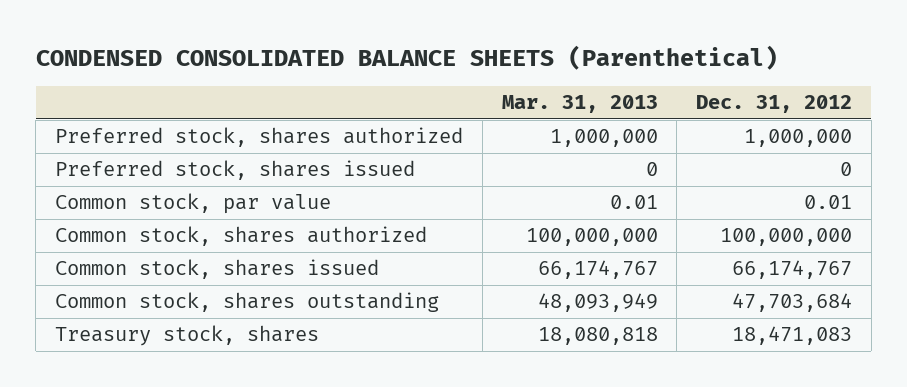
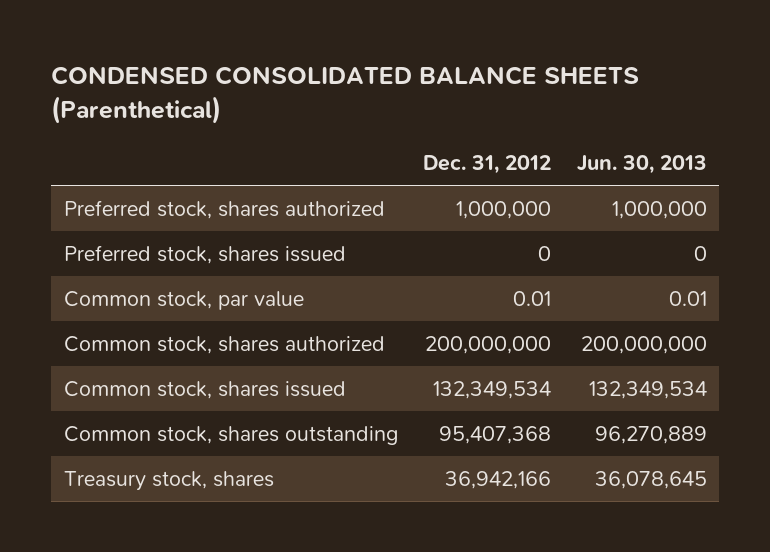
[501,95,658,114] Mar. 31, 2013 -> none
none -> [576,154,707,174] Jun. 30, 2013
[720,228,853,247] 100,000,000 -> [425,335,552,354] 200,000,000
[732,260,853,280] 66,174,767 -> [433,380,552,399] 132,349,534
[732,293,853,313] 47,703,684 -> [439,425,552,444] 95,407,368
[732,326,853,346] 18,471,083 -> [445,470,552,489] 36,942,166

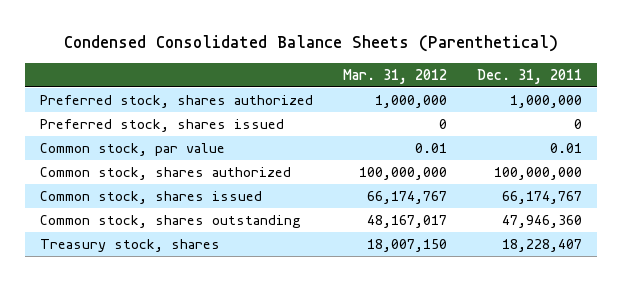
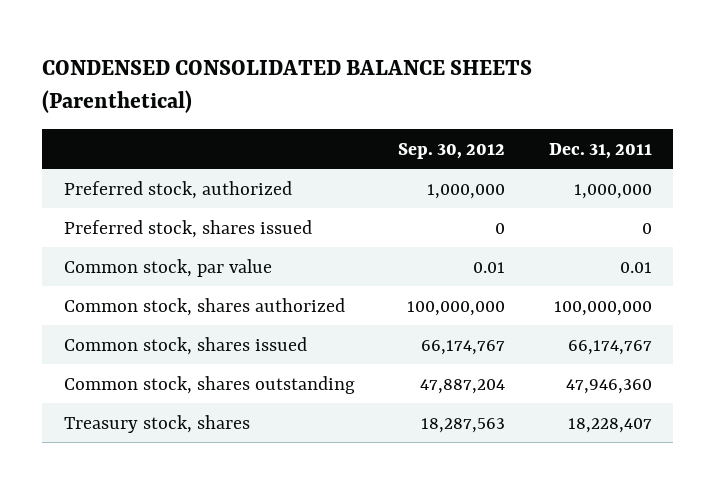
[64,35,559,53] Condensed Consolidated Balance Sheets (Parenthetical) -> [42,60,533,113] CONDENSED CONSOLIDATED BALANCE SHEETS (Parenthetical)
[343,68,448,84] Mar. 31, 2012 -> none
none -> [398,142,506,159] Sep. 30, 2012
[40,95,314,109] Preferred stock, shares authorized -> [63,180,292,199] Preferred stock, authorized

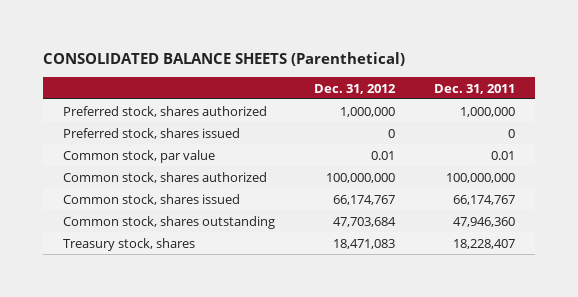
[42,60,533,113] CONDENSED CONSOLIDATED BALANCE SHEETS (Parenthetical) -> [43,51,406,66] CONSOLIDATED BALANCE SHEETS (Parenthetical)
[398,142,506,159] Sep. 30, 2012 -> none
none -> [314,83,397,94] Dec. 31, 2012
[63,180,292,199] Preferred stock, authorized -> [62,105,267,117] Preferred stock, shares authorized

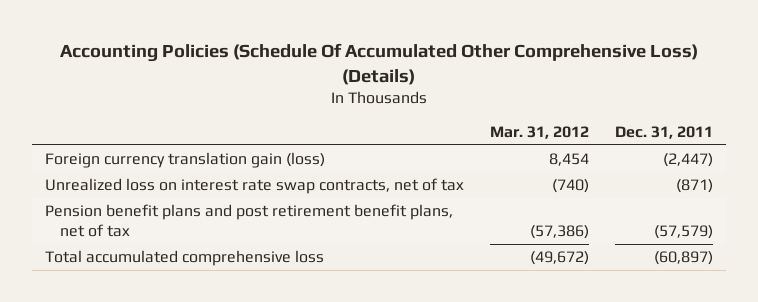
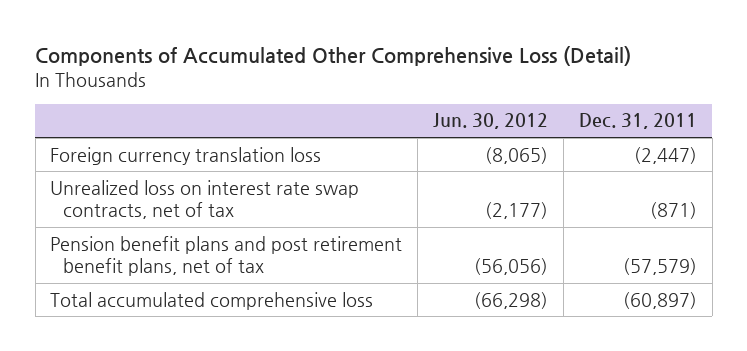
[59,42,698,85] Accounting Policies (Schedule Of Accumulated Other Comprehensive Loss) (Details) -> [35,46,632,67] Components of Accumulated Other Comprehensive Loss (Detail)
[489,126,589,140] Mar. 31, 2012 -> none
none -> [433,113,549,130] Jun. 30, 2012
[44,152,325,169] Foreign currency translation gain (loss) -> [50,146,322,165] Foreign currency translation loss

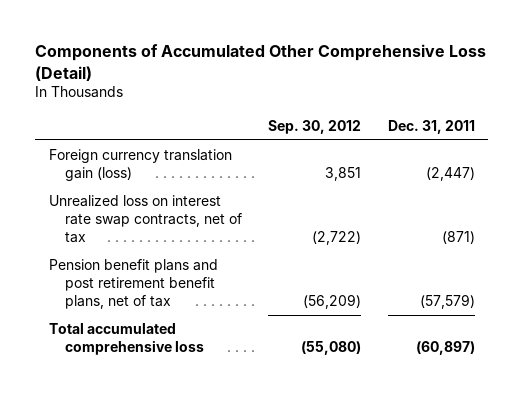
[433,113,549,130] Jun. 30, 2012 -> none
none -> [268,119,362,134] Sep. 30, 2012
[50,146,322,165] Foreign currency translation loss -> [48,149,232,182] Foreign currency translation gain (loss)

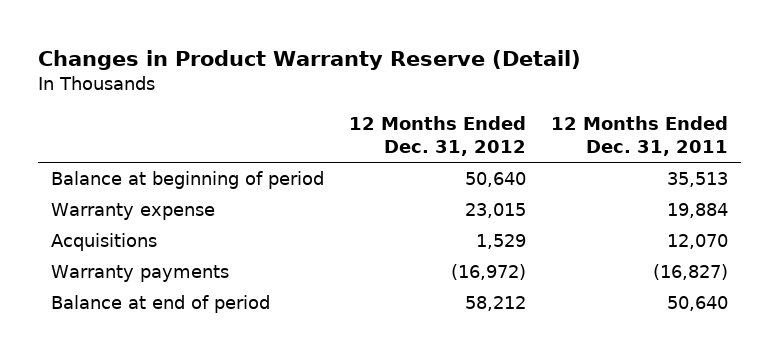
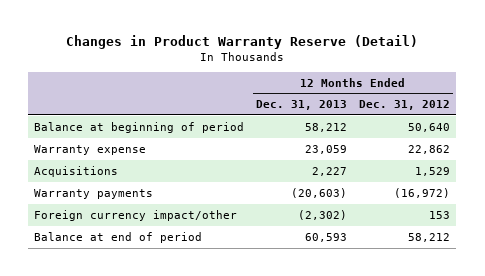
[551,116,729,157] 12 Months Ended Dec. 31, 2011 -> none
none -> [256,100,348,111] Dec. 31, 2013
[465,203,527,219] 23,015 -> [408,144,451,154] 22,862
none -> [34,209,238,221] Foreign currency impact/other

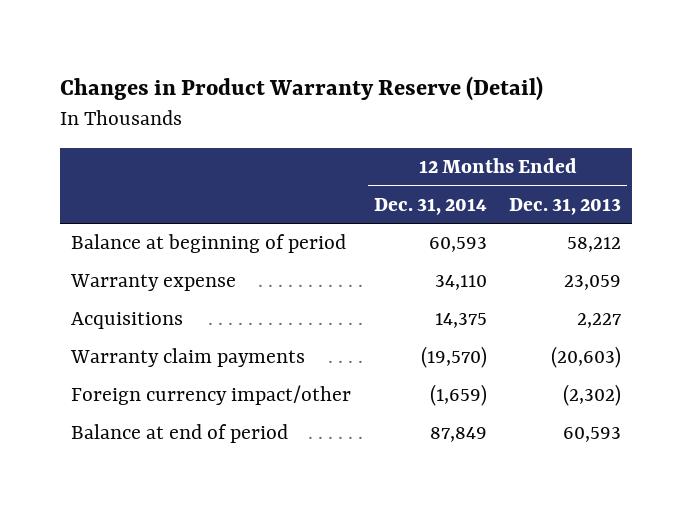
[359,100,451,111] Dec. 31, 2012 -> none
none -> [373,197,487,215] Dec. 31, 2014
[34,188,154,199] Warranty payments -> [70,348,306,368] Warranty claim payments

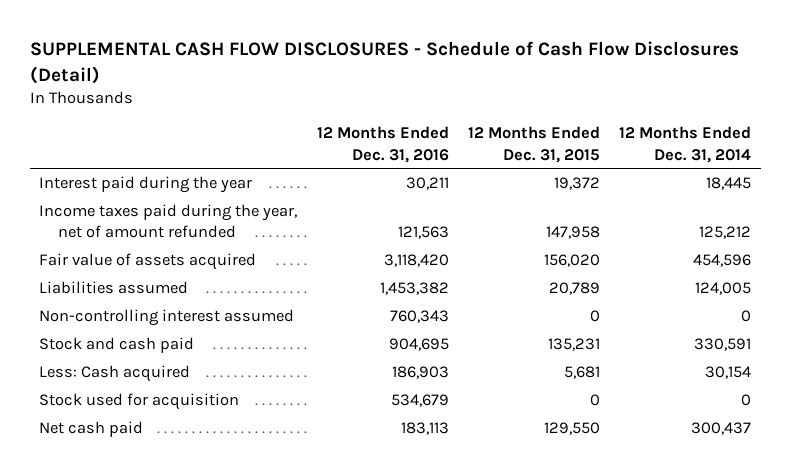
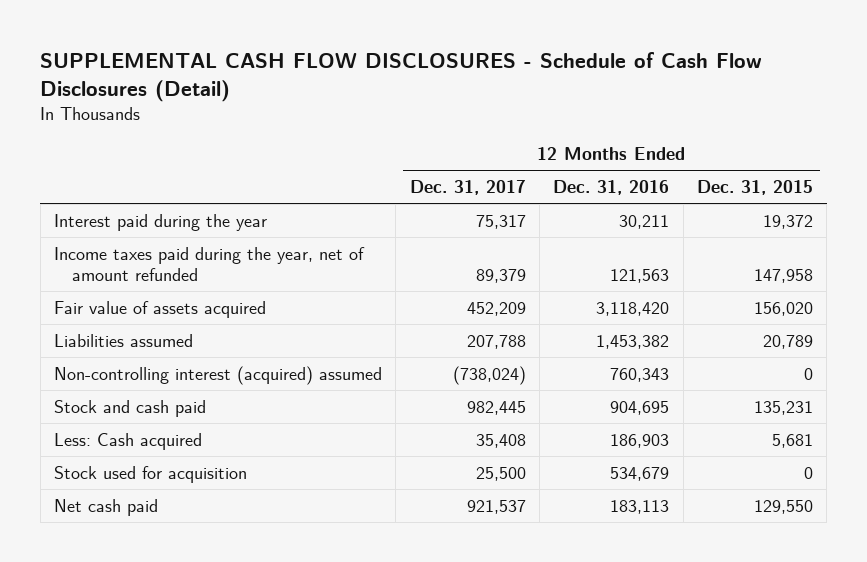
[619,126,752,163] 12 Months Ended Dec. 31, 2014 -> none
none -> [409,180,526,196] Dec. 31, 2017
[39,308,295,326] Non-controlling interest assumed -> [54,365,383,385] Non-controlling interest (acquired) assumed

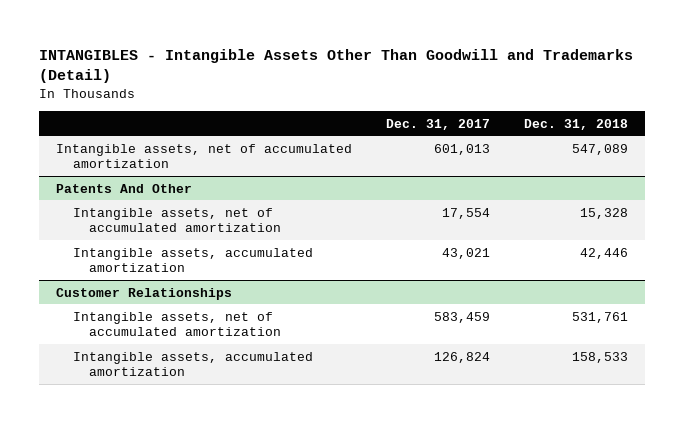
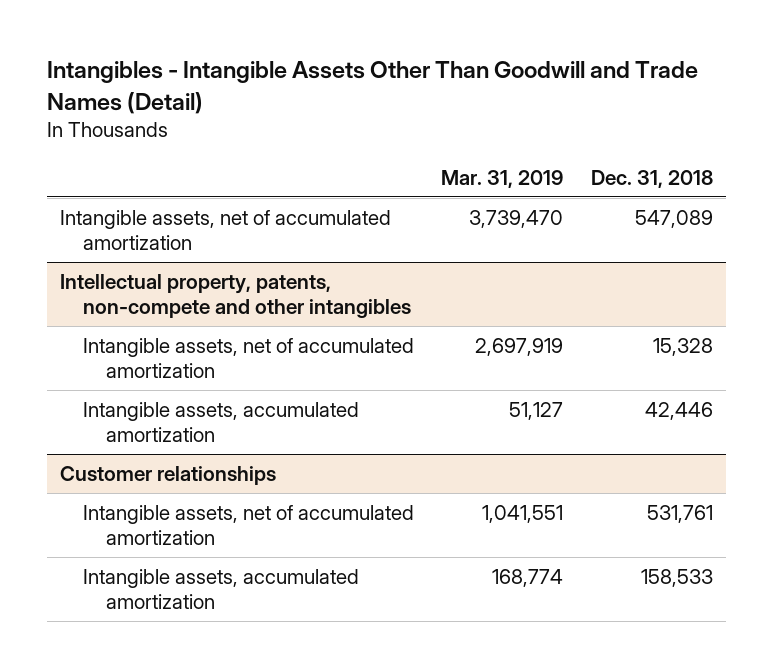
[39,48,634,84] INTANGIBLES - Intangible Assets Other Than Goodwill and Trademarks (Detail) -> [46,61,698,114] Intangibles - Intangible Assets Other Than Goodwill and Trade Names (Detail)
[386,118,491,130] Dec. 31, 2017 -> none
none -> [441,169,564,188] Mar. 31, 2019
[56,183,193,193] Patents And Other -> none
none -> [60,274,411,318] Intellectual property, patents, non-compete and other intangibles
[56,287,233,300] Customer Relationships -> [60,466,277,486] Customer relationships

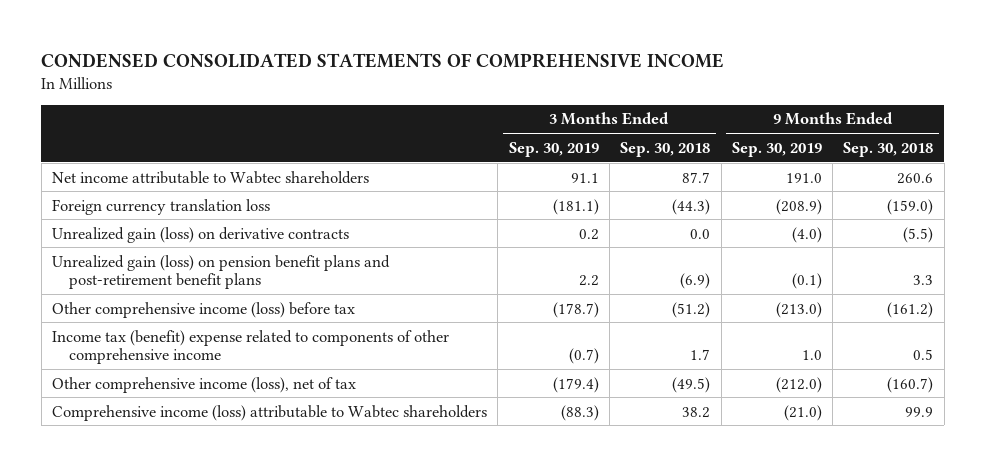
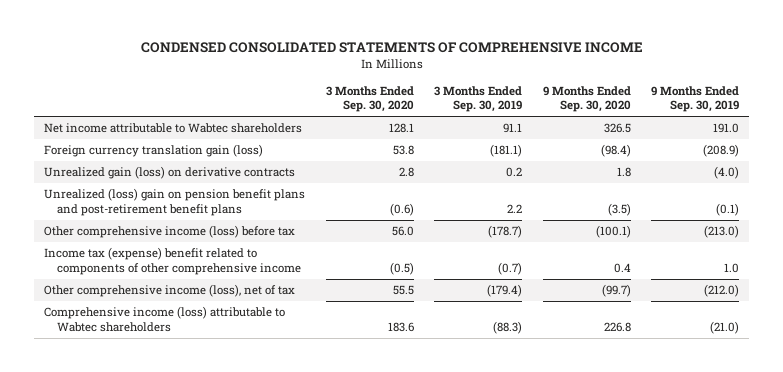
[620,141,711,157] Sep. 30, 2018 -> none
[843,141,934,157] Sep. 30, 2018 -> none
none -> [325,85,414,113] 3 Months Ended Sep. 30, 2020
none -> [542,85,631,113] 9 Months Ended Sep. 30, 2020
[52,198,271,215] Foreign currency translation loss -> [44,144,264,158] Foreign currency translation gain (loss)
[52,254,391,290] Unrealized gain (loss) on pension benefit plans and post-retirement benefit plans -> [44,188,306,217] Unrealized (loss) gain on pension benefit plans and post-retirement benefit plans
[52,329,450,365] Income tax (benefit) expense related to components of other comprehensive income -> [44,247,301,276] Income tax (expense) benefit related to components of other comprehensive income

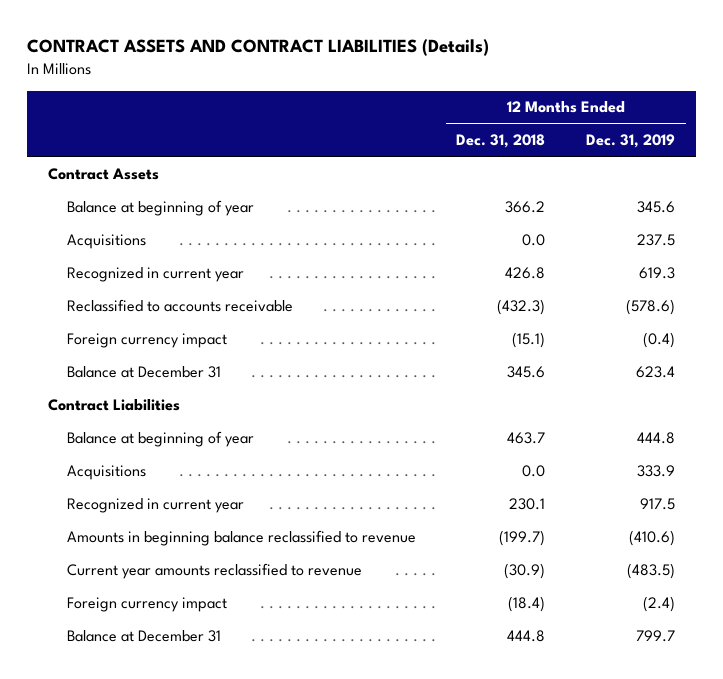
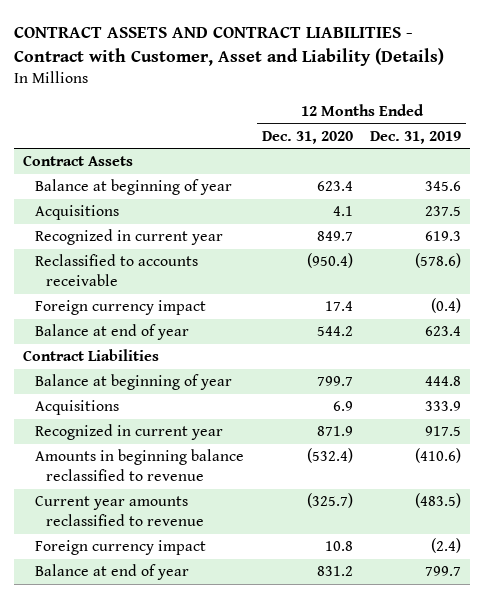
[27,39,490,57] CONTRACT ASSETS AND CONTRACT LIABILITIES (Details) -> [13,26,444,66] CONTRACT ASSETS AND CONTRACT LIABILITIES - Contract with Customer, Asset and Liability (Details)
[456,134,546,149] Dec. 31, 2018 -> none
none -> [261,130,353,144] Dec. 31, 2020
[66,365,221,378] Balance at December 31 -> [34,324,189,341] Balance at end of year
[66,629,221,642] Balance at December 31 -> [34,564,189,581] Balance at end of year

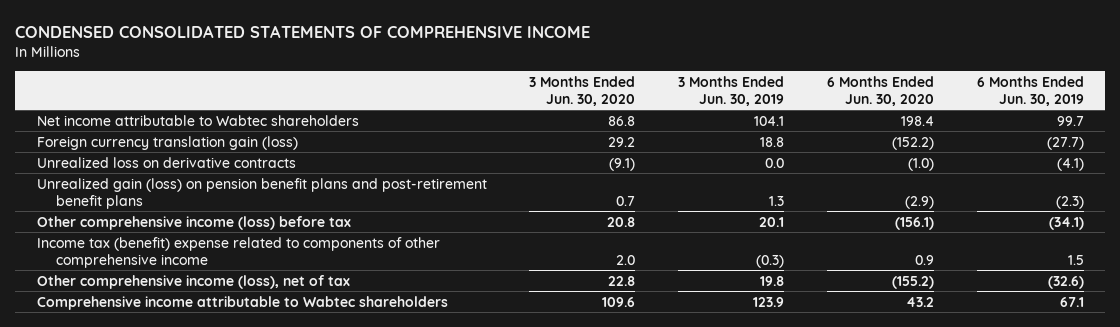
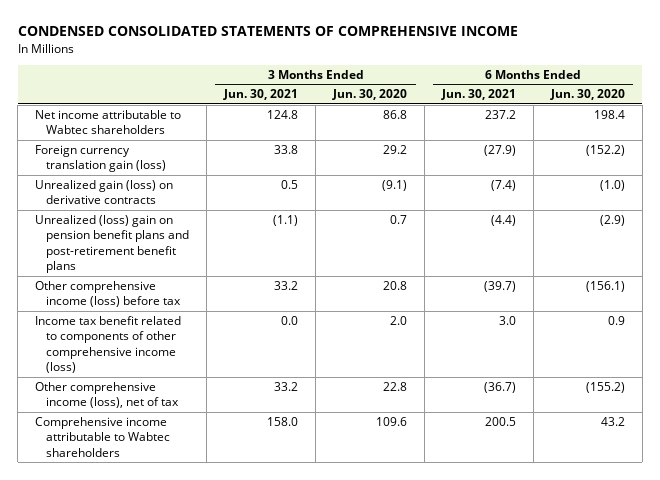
[678,75,785,106] 3 Months Ended Jun. 30, 2019 -> none
[976,75,1084,106] 6 Months Ended Jun. 30, 2019 -> none
none -> [223,89,299,101] Jun. 30, 2021
none -> [440,89,516,101] Jun. 30, 2021
[36,156,296,168] Unrealized loss on derivative contracts -> [34,179,173,205] Unrealized gain (loss) on derivative contracts
[36,177,487,209] Unrealized gain (loss) on pension benefit plans and post-retirement benefit plans -> [34,214,190,274] Unrealized (loss) gain on pension benefit plans and post-retirement benefit plans
[36,236,440,268] Income tax (benefit) expense related to components of other comprehensive income -> [34,315,181,374] Income tax benefit related to components of other comprehensive income (loss)

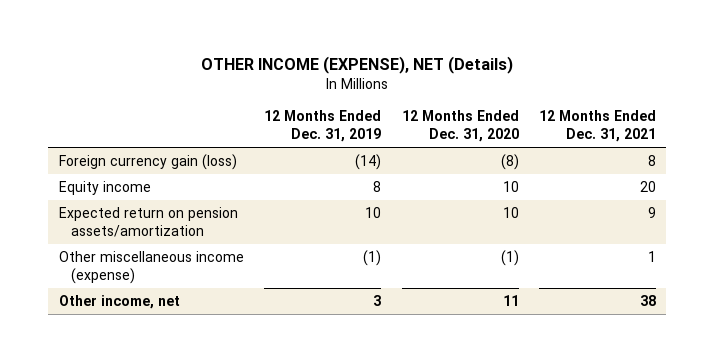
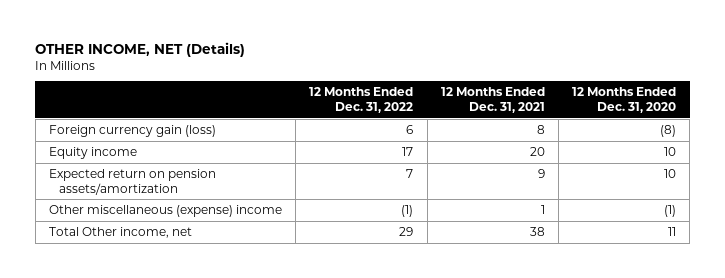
[201,56,514,75] OTHER INCOME (EXPENSE), NET (Details) -> [35,41,246,57] OTHER INCOME, NET (Details)
[264,110,382,143] 12 Months Ended Dec. 31, 2019 -> none
none -> [309,87,414,113] 12 Months Ended Dec. 31, 2022
[58,251,244,285] Other miscellaneous income (expense) -> [49,204,283,217] Other miscellaneous (expense) income
[58,295,180,310] Other income, net -> [49,226,193,238] Total Other income, net

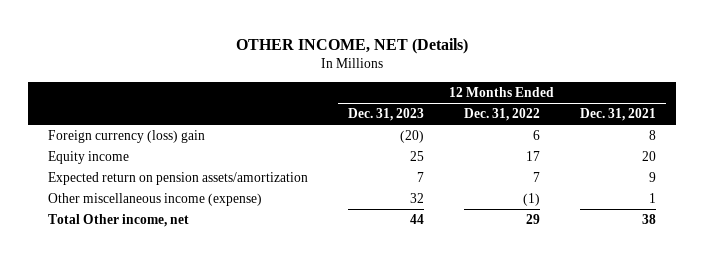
[572,87,677,113] 12 Months Ended Dec. 31, 2020 -> none
none -> [348,108,425,122] Dec. 31, 2023
[49,124,217,137] Foreign currency gain (loss) -> [48,130,206,144] Foreign currency (loss) gain
[49,204,283,217] Other miscellaneous (expense) income -> [48,193,263,207] Other miscellaneous income (expense)

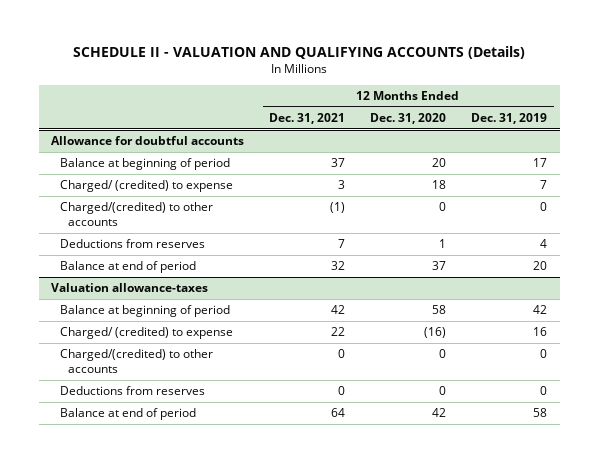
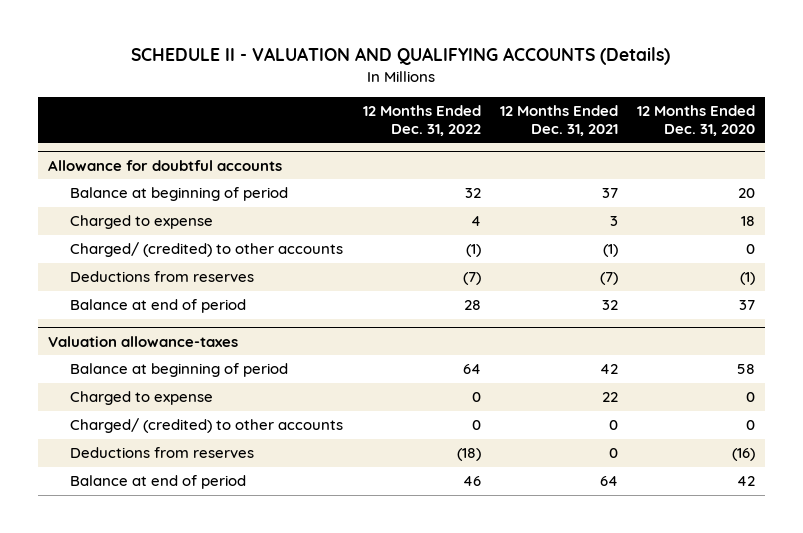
[471,112,548,124] Dec. 31, 2019 -> none
none -> [362,105,481,136] 12 Months Ended Dec. 31, 2022
[59,180,233,193] Charged/ (credited) to expense -> [70,215,214,230] Charged to expense
[59,202,213,227] Charged/(credited) to other accounts -> [70,242,344,258] Charged/ (credited) to other accounts
[338,239,346,249] 7 -> [599,272,618,286] (7)
[439,239,447,249] 1 -> [740,272,756,286] (1)
[59,327,233,340] Charged/ (credited) to expense -> [70,391,214,406] Charged to expense
[424,327,447,339] (16) -> [746,392,756,403] 0
[59,349,213,374] Charged/(credited) to other accounts -> [70,418,344,434] Charged/ (credited) to other accounts
[439,386,447,396] 0 -> [732,448,756,462] (16)

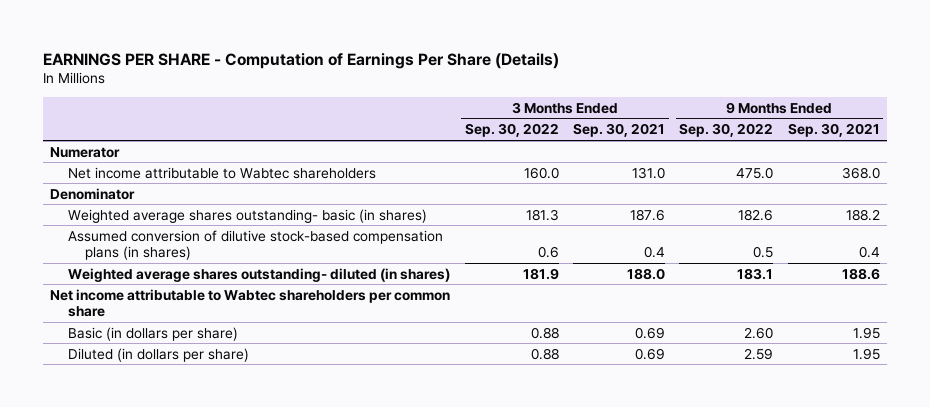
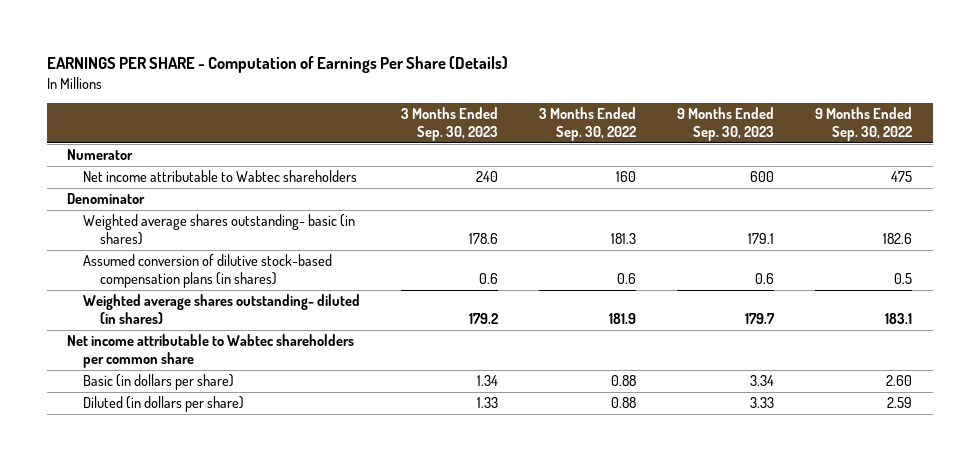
[572,123,665,138] Sep. 30, 2021 -> none
[787,123,880,138] Sep. 30, 2021 -> none
none -> [401,107,499,141] 3 Months Ended Sep. 30, 2023
none -> [677,107,775,141] 9 Months Ended Sep. 30, 2023
[523,166,559,179] 160.0 -> [616,171,637,183] 160
[736,166,774,179] 475.0 -> [891,171,913,183] 475

